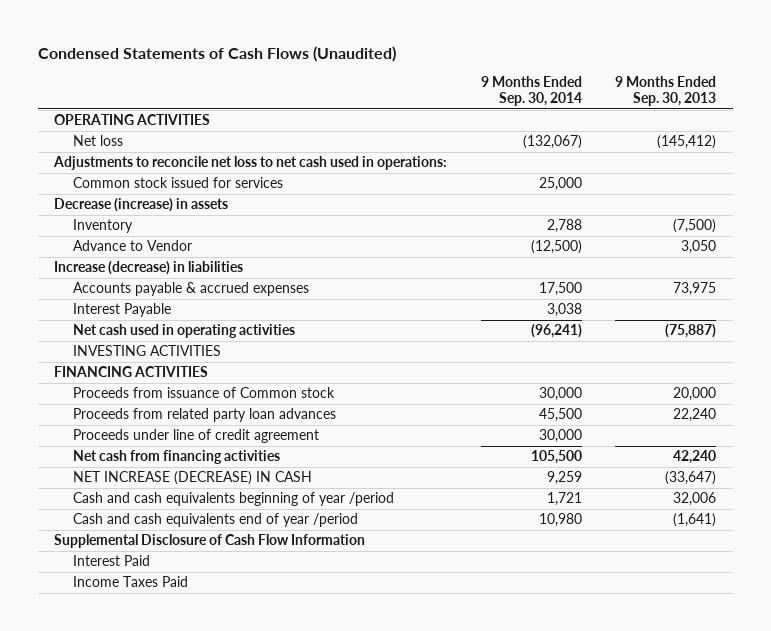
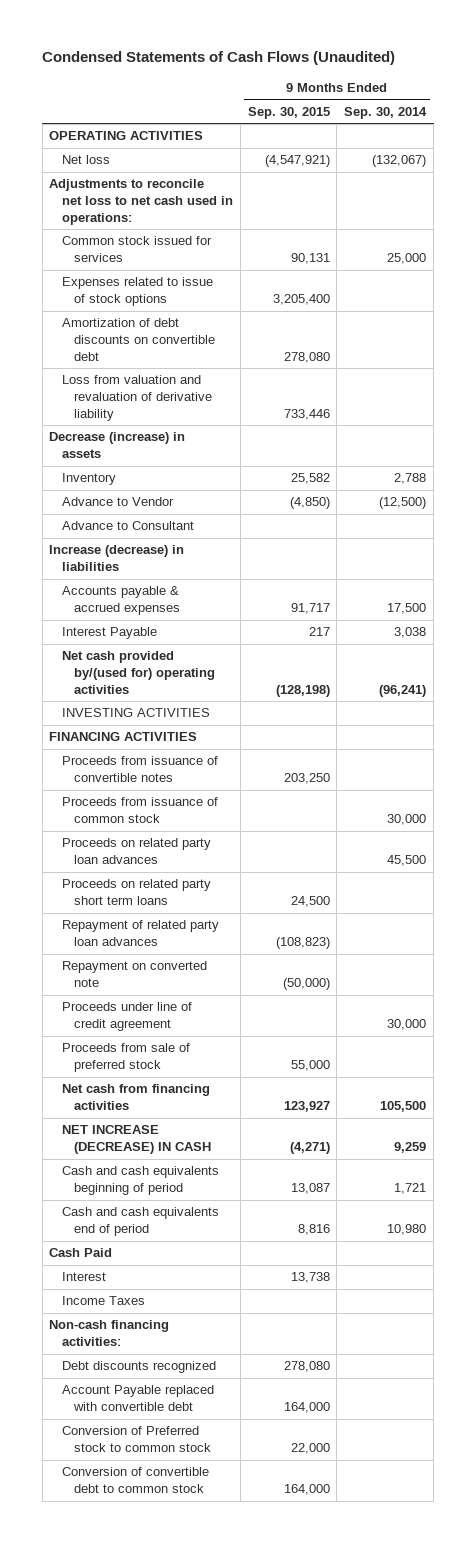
[615,76,717,107] 9 Months Ended Sep. 30, 2013 -> none
none -> [247,106,330,119] Sep. 30, 2015
none -> [61,277,213,307] Expenses related to issue of stock options
none -> [61,318,215,362] Amortization of debt discounts on convertible debt
none -> [61,375,212,422] Loss from valuation and revaluation of derivative liability
none -> [61,521,194,531] Advance to Consultant
[72,324,295,339] Net cash used in operating activities -> [61,651,215,695] Net cash provided by/(used for) operating activities
none -> [61,756,218,783] Proceeds from issuance of convertible notes
[72,387,335,399] Proceeds from issuance of Common stock -> [61,797,218,824] Proceeds from issuance of common stock
[72,408,336,423] Proceeds from related party loan advances -> [61,838,211,865] Proceeds on related party loan advances
none -> [61,879,211,906] Proceeds on related party short term loans
none -> [61,920,219,947] Repayment of related party loan advances
none -> [61,961,207,988] Repayment on converted note
none -> [61,1043,190,1073] Proceeds from sale of preferred stock
[54,534,366,549] Supplemental Disclosure of Cash Flow Information -> none
[72,492,394,507] Cash and cash equivalents beginning of year /period -> [61,1166,219,1196] Cash and cash equivalents beginning of period
[72,513,358,528] Cash and cash equivalents end of year /period -> [61,1207,219,1237] Cash and cash equivalents end of period
none -> [49,1248,113,1258] Cash Paid
[72,555,150,567] Interest Paid -> [61,1272,106,1282] Interest
[72,576,188,588] Income Taxes Paid -> [61,1296,145,1306] Income Taxes
none -> [49,1320,170,1347] Non-cash financing activities:
none -> [61,1361,216,1374] Debt discounts recognized
none -> [61,1385,214,1412] Account Payable replaced with convertible debt
none -> [61,1426,211,1453] Conversion of Preferred stock to common stock
none -> [61,1467,209,1494] Conversion of convertible debt to common stock

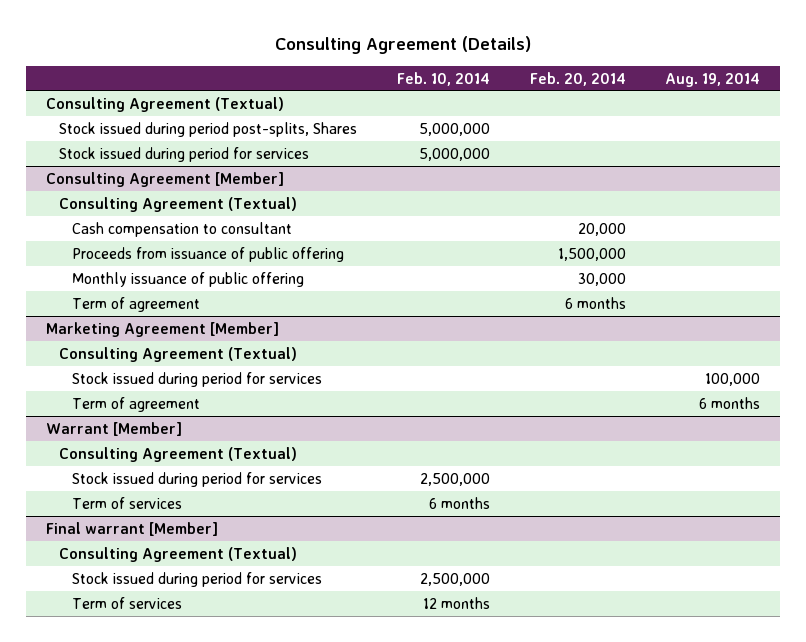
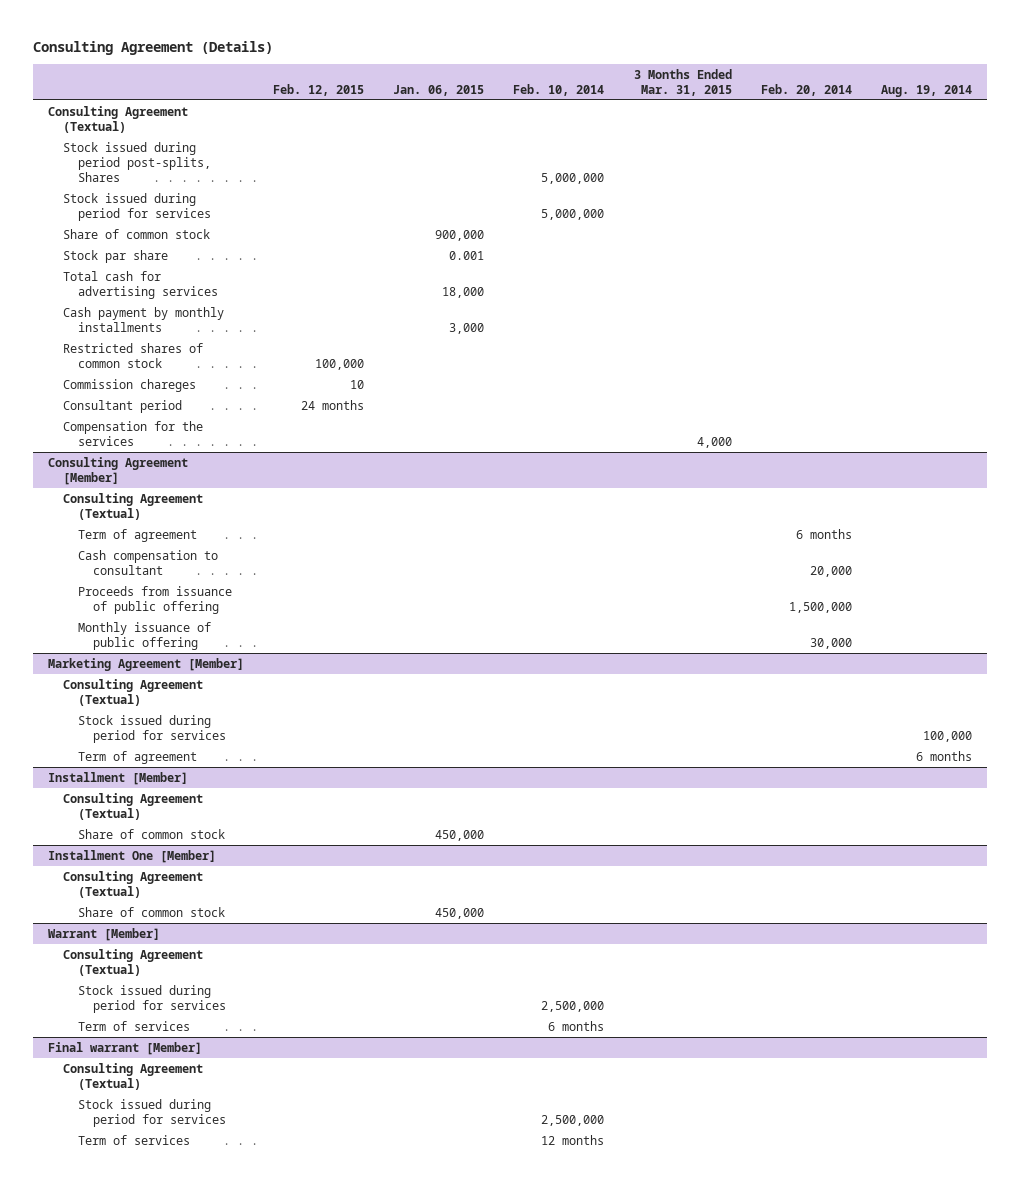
none -> [272,84,364,97] Feb. 12, 2015
none -> [393,85,485,97] Jan. 06, 2015
none -> [633,68,732,97] 3 Months Ended Mar. 31, 2015
none -> [62,228,210,239] Share of common stock
none -> [62,249,168,263] Stock par share
none -> [62,270,218,300] Total cash for advertising services
none -> [62,306,224,333] Cash payment by monthly installments
none -> [62,342,203,369] Restricted shares of common stock
none -> [62,378,196,392] Commission chareges
none -> [62,399,182,413] Consultant period
none -> [62,420,203,447] Compensation for the services
[71,296,200,312] Term of agreement -> [77,528,197,542] Term of agreement
none -> [47,771,188,785] Installment [Member]
none -> [62,792,203,821] Consulting Agreement (Textual)
none -> [77,828,225,839] Share of common stock
none -> [47,849,216,863] Installment One [Member]
none -> [62,870,203,899] Consulting Agreement (Textual)
none -> [77,906,225,917] Share of common stock

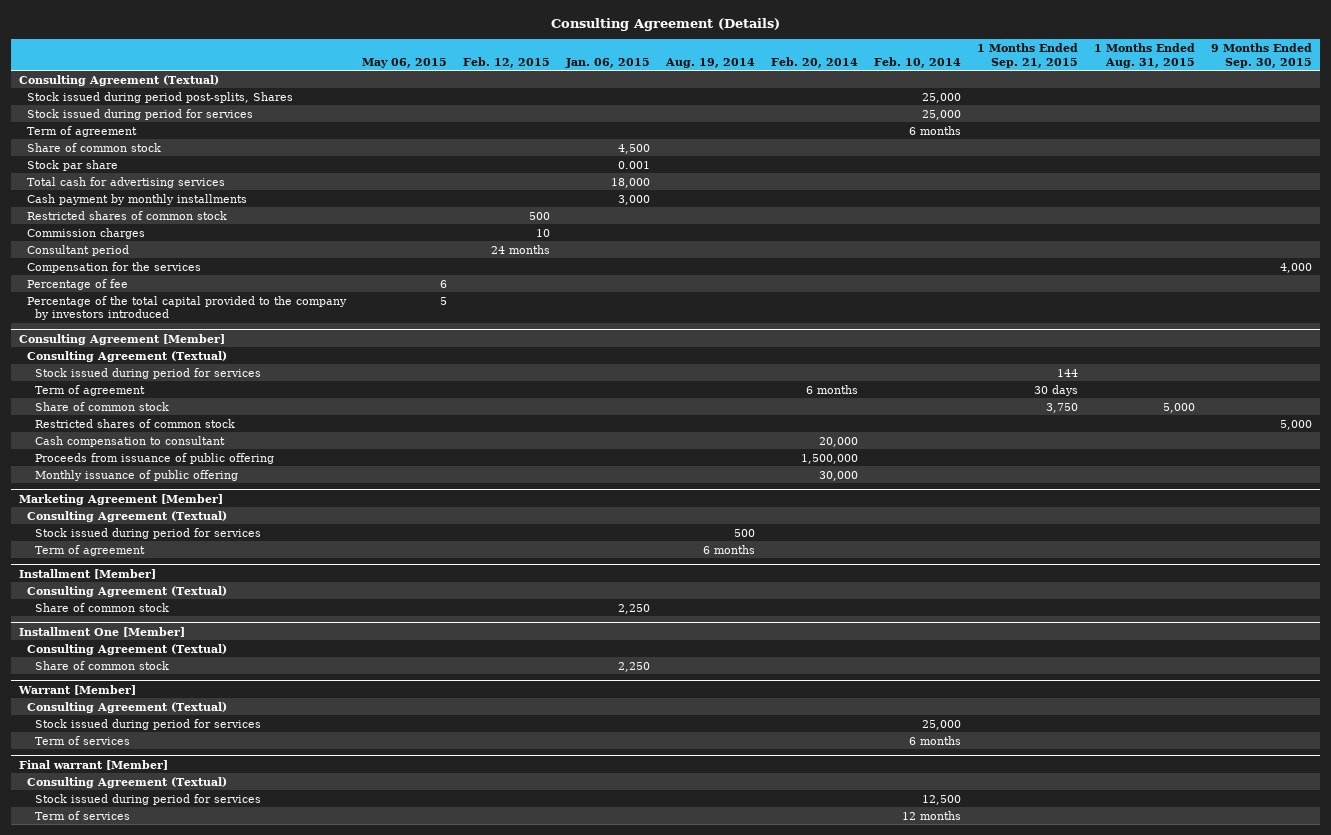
[633,68,732,97] 3 Months Ended Mar. 31, 2015 -> none
none -> [362,57,448,68] May 06, 2015
none -> [976,43,1078,68] 1 Months Ended Sep. 21, 2015
none -> [1093,43,1195,68] 1 Months Ended Aug. 31, 2015
none -> [1210,43,1312,68] 9 Months Ended Sep. 30, 2015
[541,173,605,185] 5,000,000 -> [921,92,961,103] 25,000
[541,209,605,221] 5,000,000 -> [921,109,961,120] 25,000
none -> [27,125,138,137] Term of agreement
[435,229,485,241] 900,000 -> [618,143,651,154] 4,500
[314,359,364,371] 100,000 -> [529,211,551,220] 500
[62,378,196,392] Commission chareges -> [27,227,146,239] Commission charges
none -> [27,278,129,290] Percentage of fee
none -> [27,295,348,321] Percentage of the total capital provided to the company by investors introduced
none -> [34,367,261,379] Stock issued during period for services
none -> [34,401,169,411] Share of common stock
none -> [34,418,235,428] Restricted shares of common stock
[923,731,973,743] 100,000 -> [733,528,755,537] 500
[435,829,485,841] 450,000 -> [618,603,651,614] 2,250
[435,907,485,919] 450,000 -> [618,661,651,672] 2,250
[541,1001,605,1013] 2,500,000 -> [921,719,961,730] 25,000
[541,1115,605,1127] 2,500,000 -> [921,794,961,805] 12,500

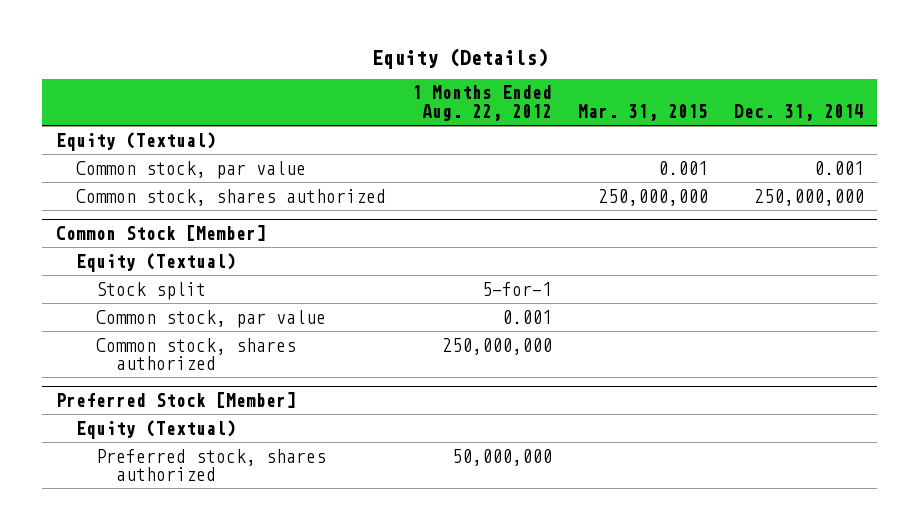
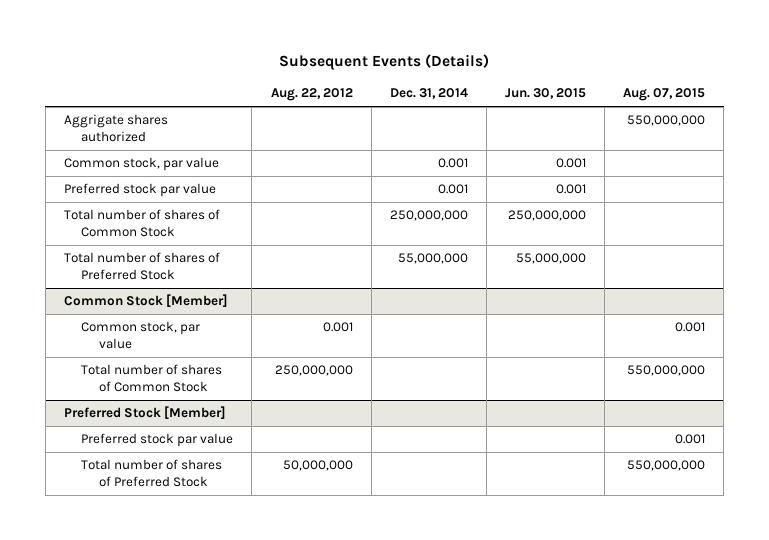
[371,47,548,69] Equity (Details) -> [279,54,490,71] Subsequent Events (Details)
[411,85,552,121] 1 Months Ended Aug. 22, 2012 -> none
[577,103,708,121] Mar. 31, 2015 -> none
none -> [270,88,353,102] Aug. 22, 2012
none -> [504,88,586,100] Jun. 30, 2015
none -> [623,88,706,102] Aug. 07, 2015
[55,131,216,151] Equity (Textual) -> none
none -> [63,114,168,143] Aggrigate shares authorized
none -> [63,183,216,198] Preferred stock par value
[75,188,386,206] Common stock, shares authorized -> [63,209,220,238] Total number of shares of Common Stock
none -> [63,252,220,281] Total number of shares of Preferred Stock
[75,252,236,272] Equity (Textual) -> none
[96,281,207,300] Stock split -> none
[96,337,297,370] Common stock, shares authorized -> [81,364,223,393] Total number of shares of Common Stock
[75,419,236,439] Equity (Textual) -> none
none -> [81,433,234,448] Preferred stock par value
[96,448,327,481] Preferred stock, shares authorized -> [81,459,223,488] Total number of shares of Preferred Stock

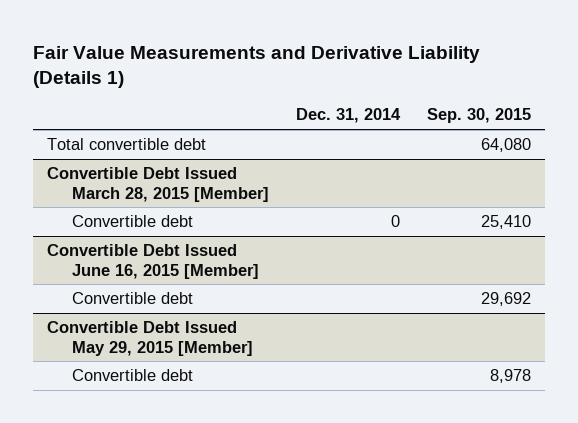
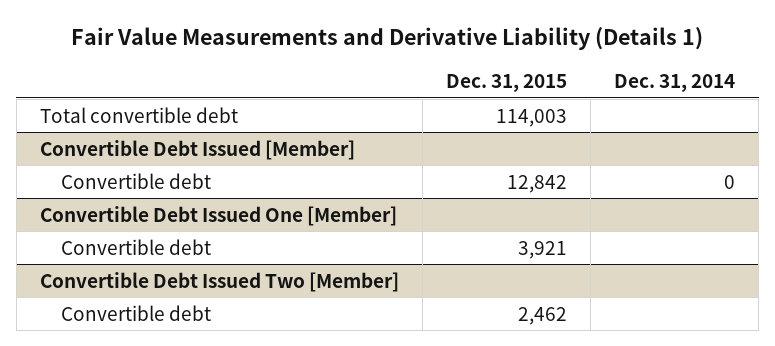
[427,108,532,124] Sep. 30, 2015 -> none
none -> [445,73,567,92] Dec. 31, 2015
[47,166,269,202] Convertible Debt Issued March 28, 2015 [Member] -> [39,139,355,160] Convertible Debt Issued [Member]
[47,243,259,279] Convertible Debt Issued June 16, 2015 [Member] -> [39,205,397,226] Convertible Debt Issued One [Member]
[47,320,253,356] Convertible Debt Issued May 29, 2015 [Member] -> [39,271,399,292] Convertible Debt Issued Two [Member]

